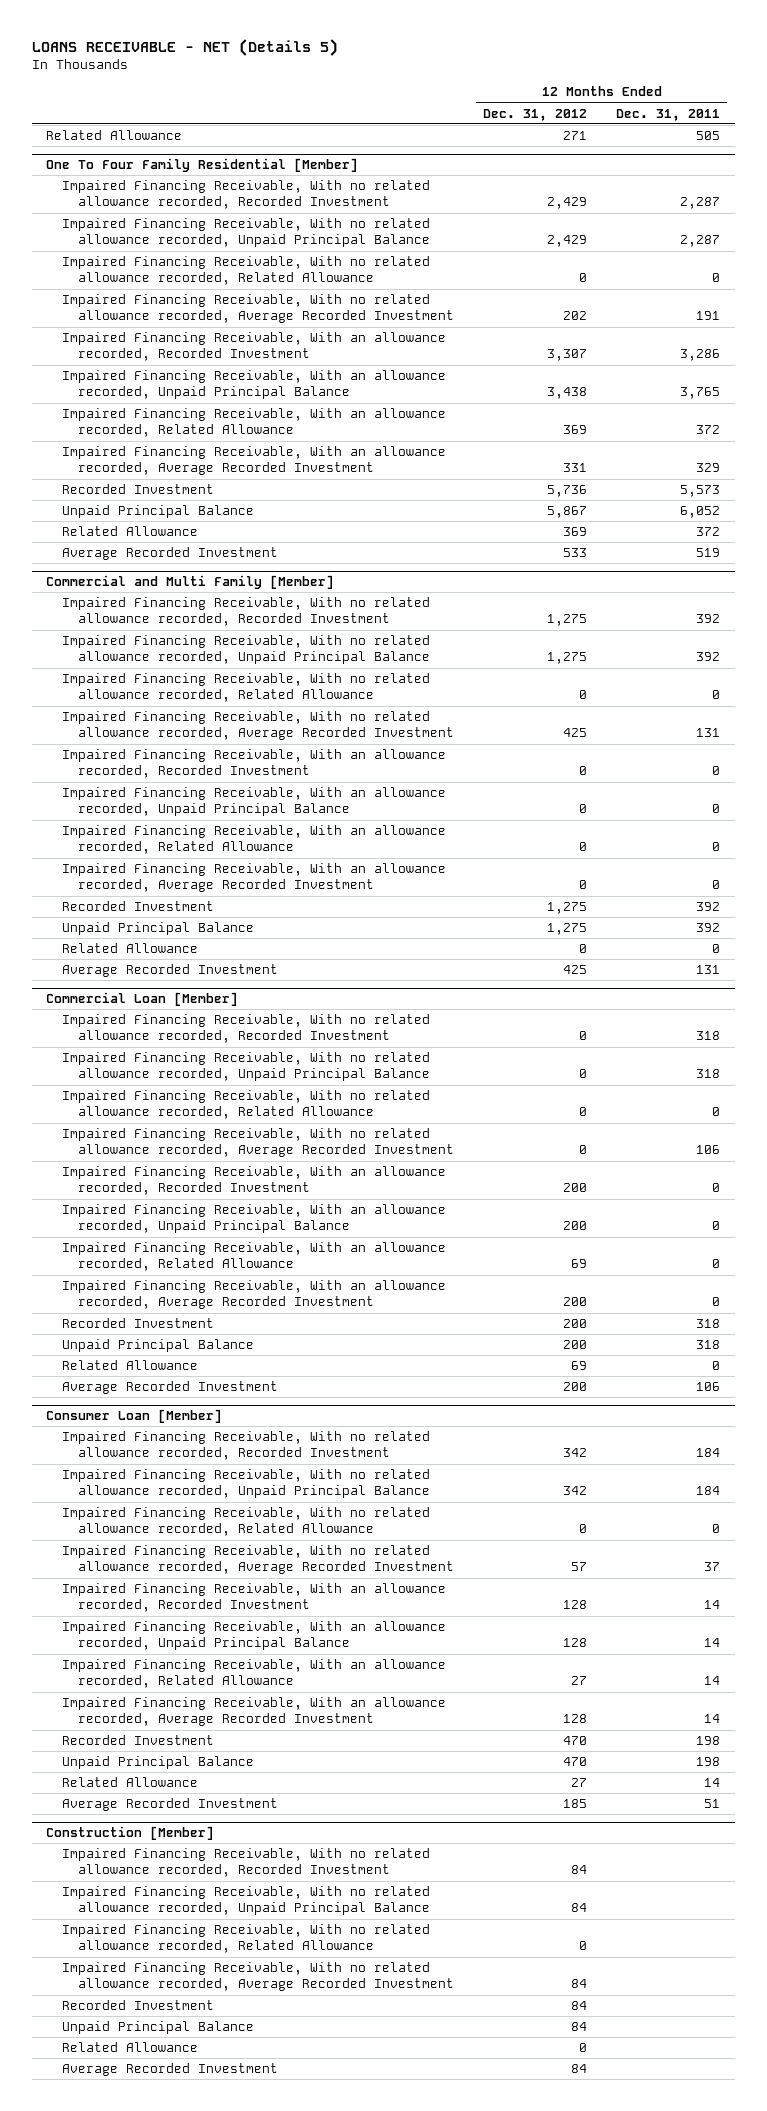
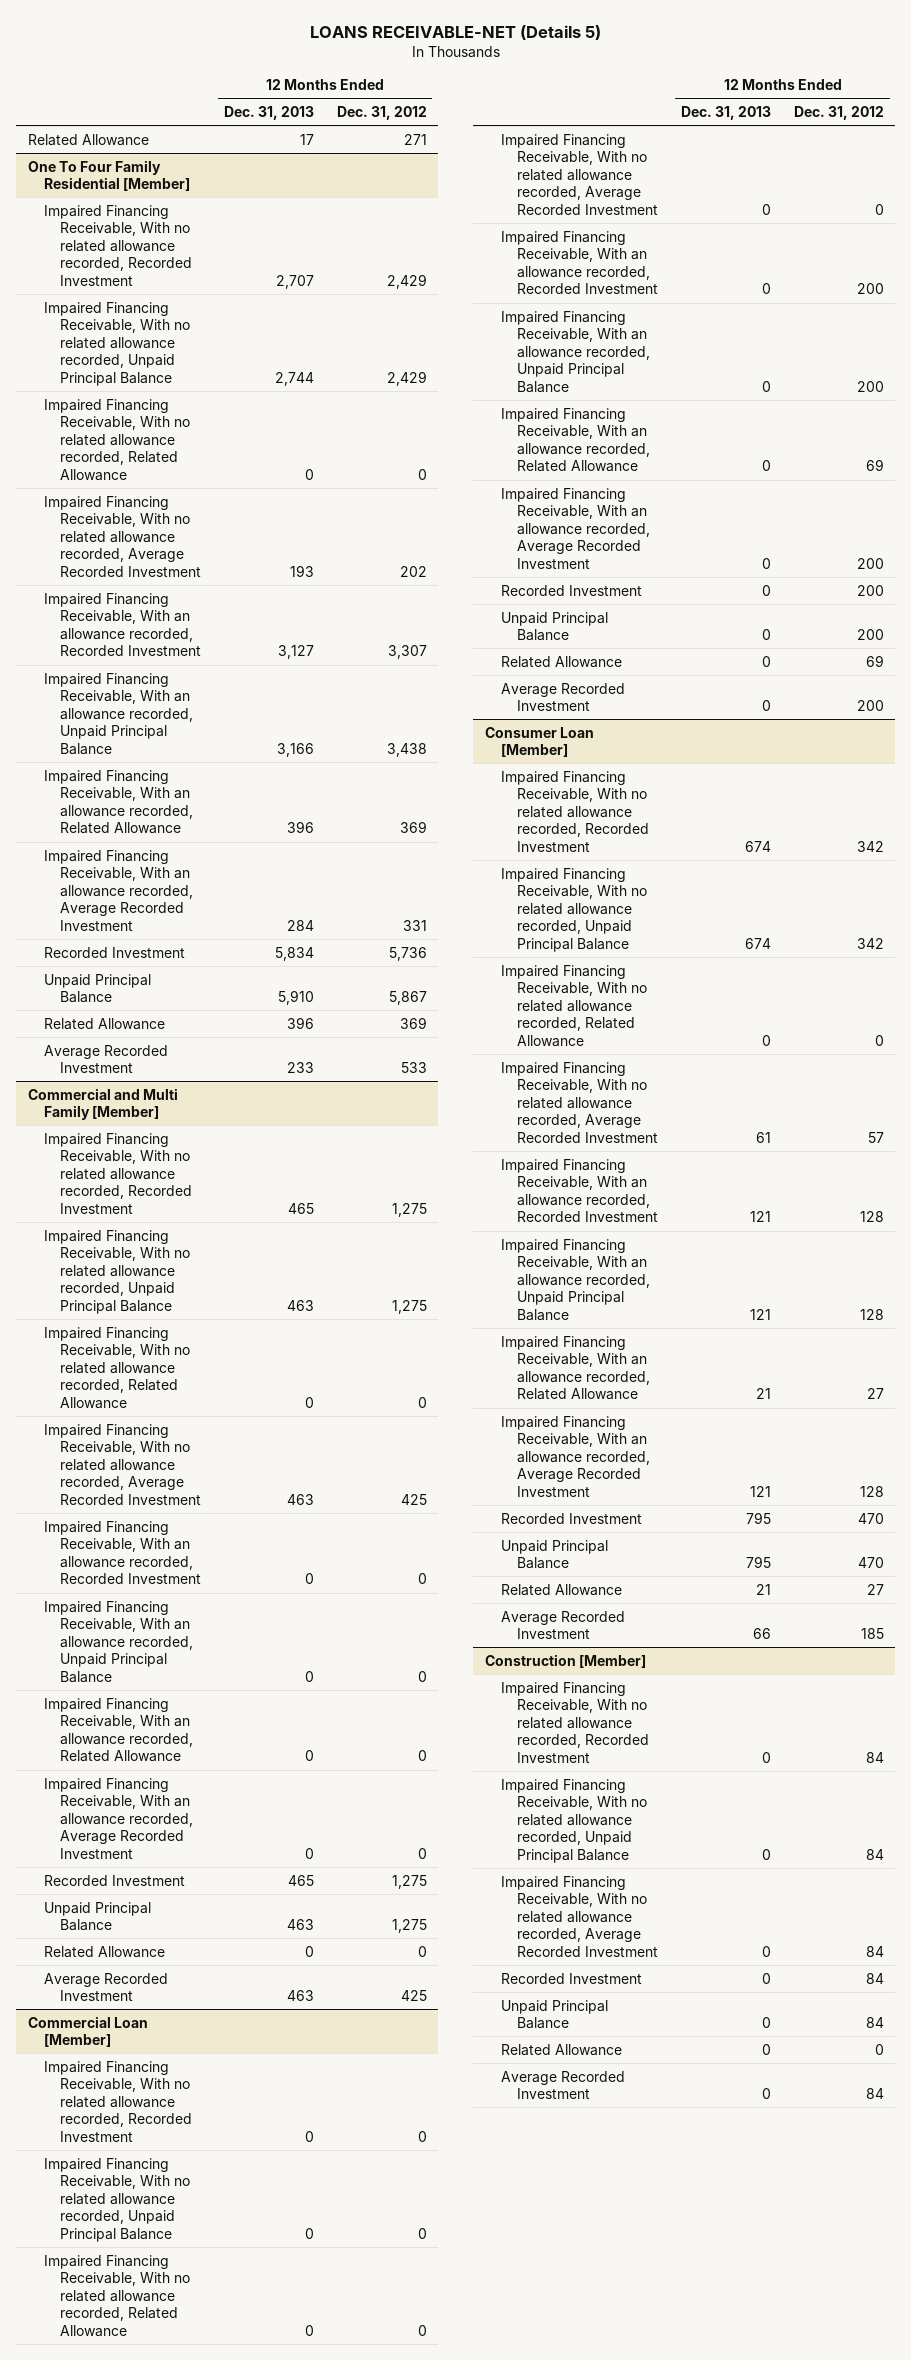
[32,38,339,56] LOANS RECEIVABLE - NET (Details 5) -> [309,25,601,41] LOANS RECEIVABLE-NET (Details 5)
[616,108,721,121] Dec. 31, 2011 -> none
none -> [224,106,315,121] Dec. 31, 2013
[62,1924,431,1954] Impaired Financing Receivable, With no related allowance recorded, Related Allowance -> none

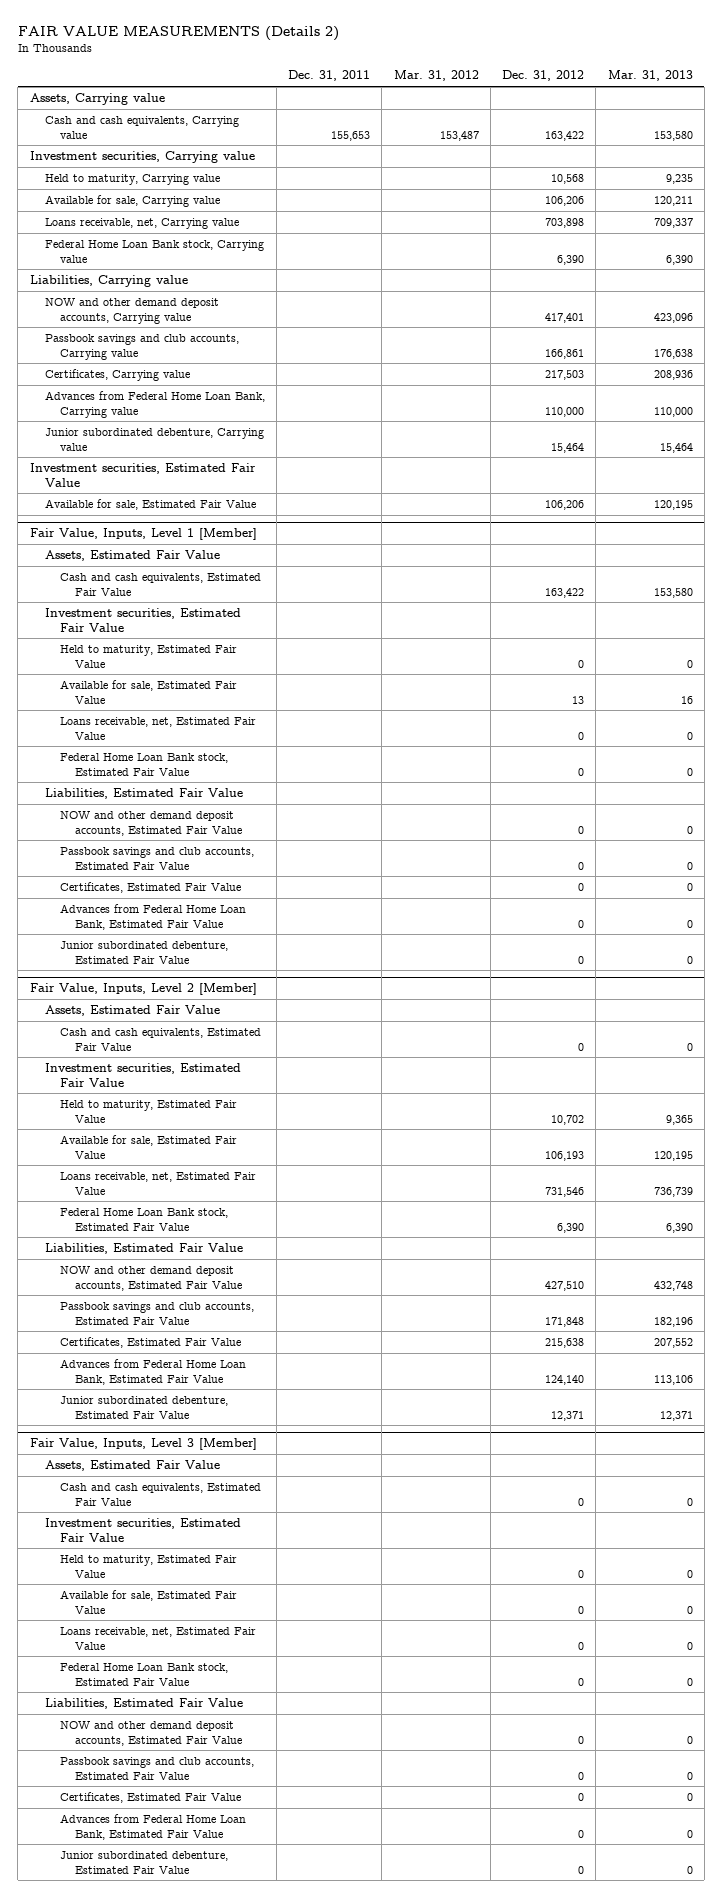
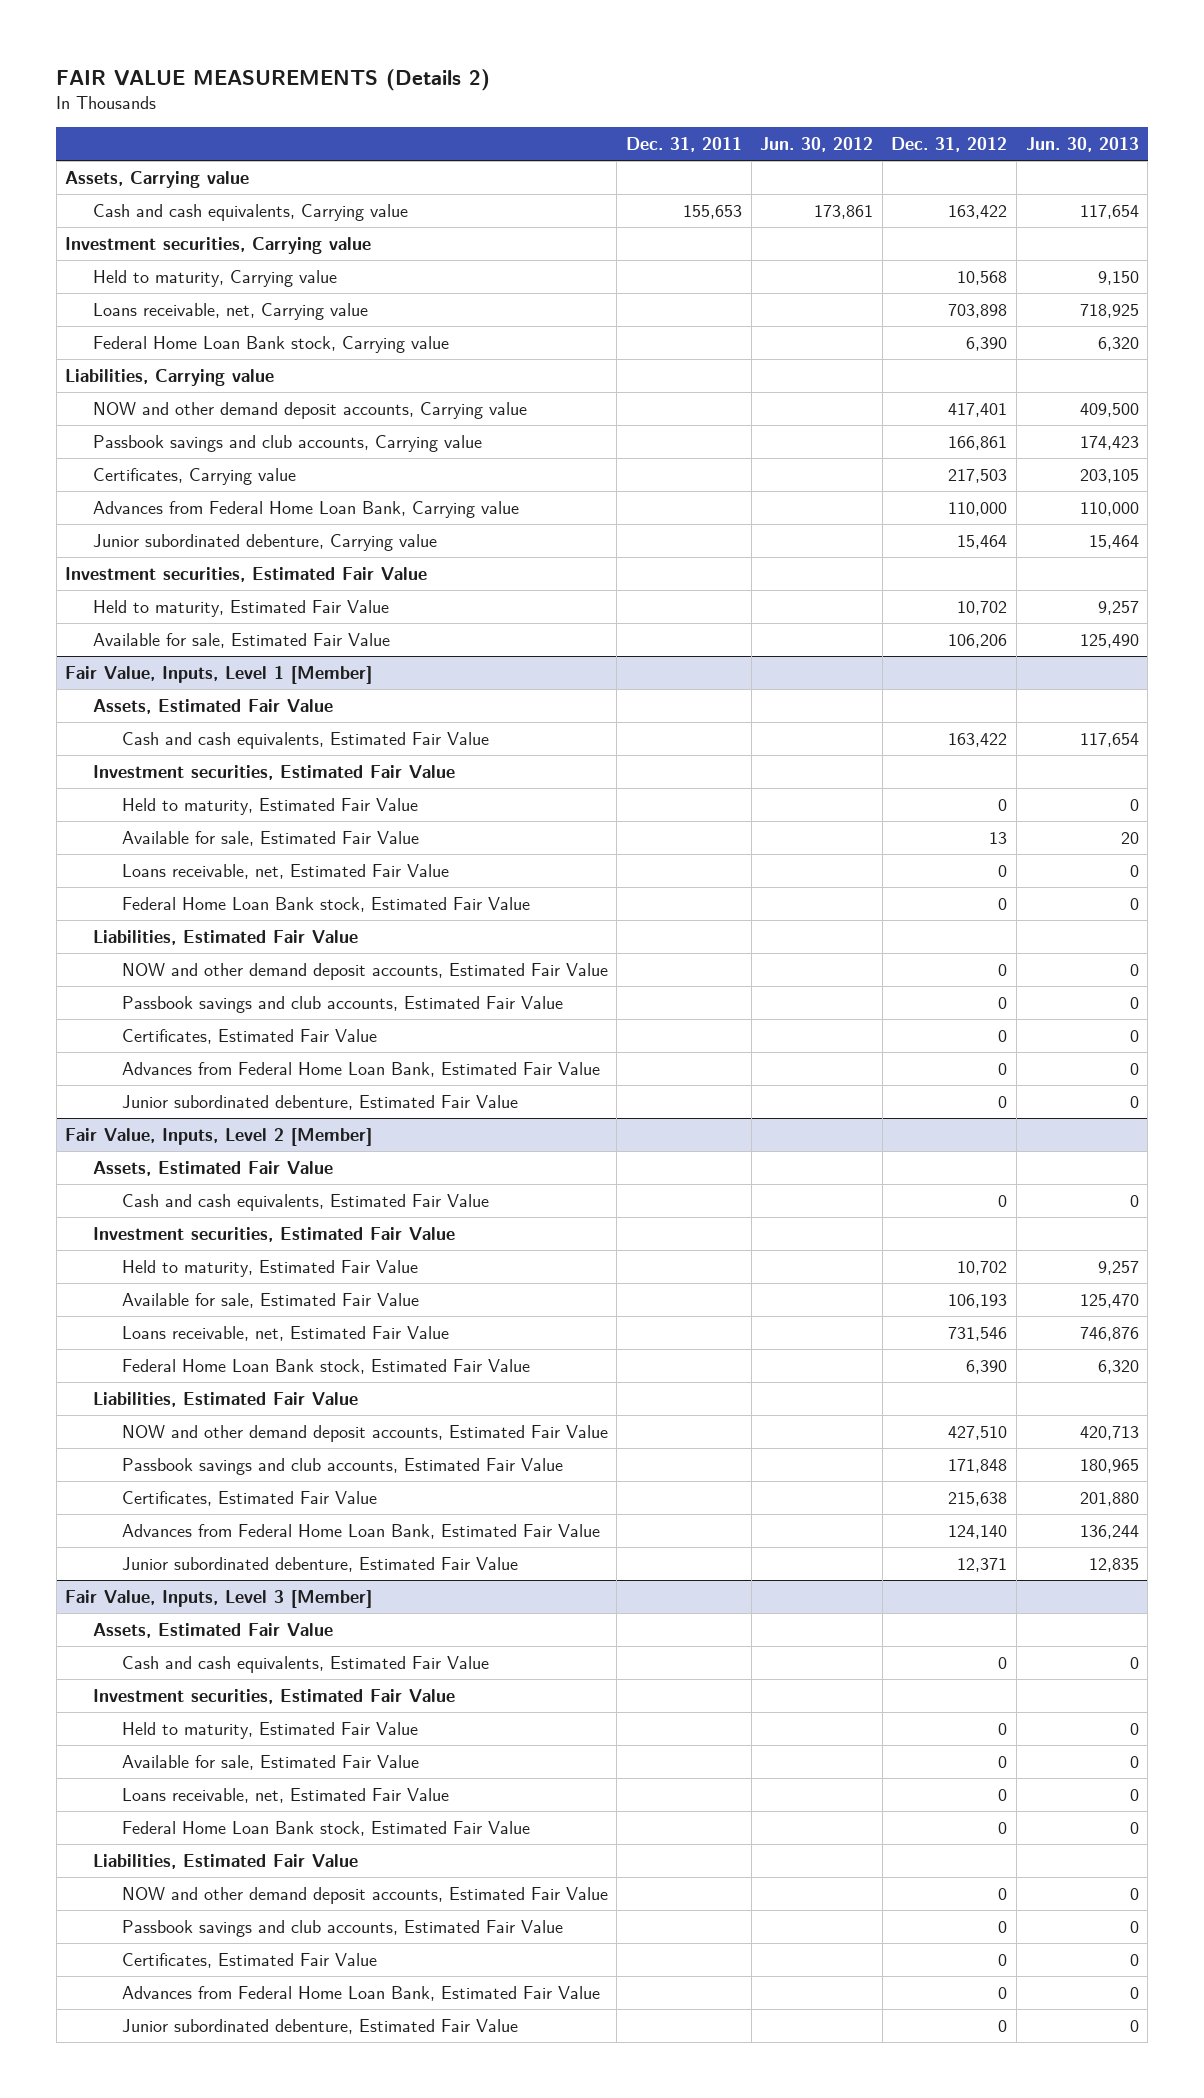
[393,70,479,82] Mar. 31, 2012 -> none
[607,70,693,82] Mar. 31, 2013 -> none
none -> [760,137,874,153] Jun. 30, 2012
none -> [1025,137,1139,153] Jun. 30, 2013
[44,194,220,207] Available for sale, Carrying value -> none
none -> [93,599,390,617] Held to maturity, Estimated Fair Value

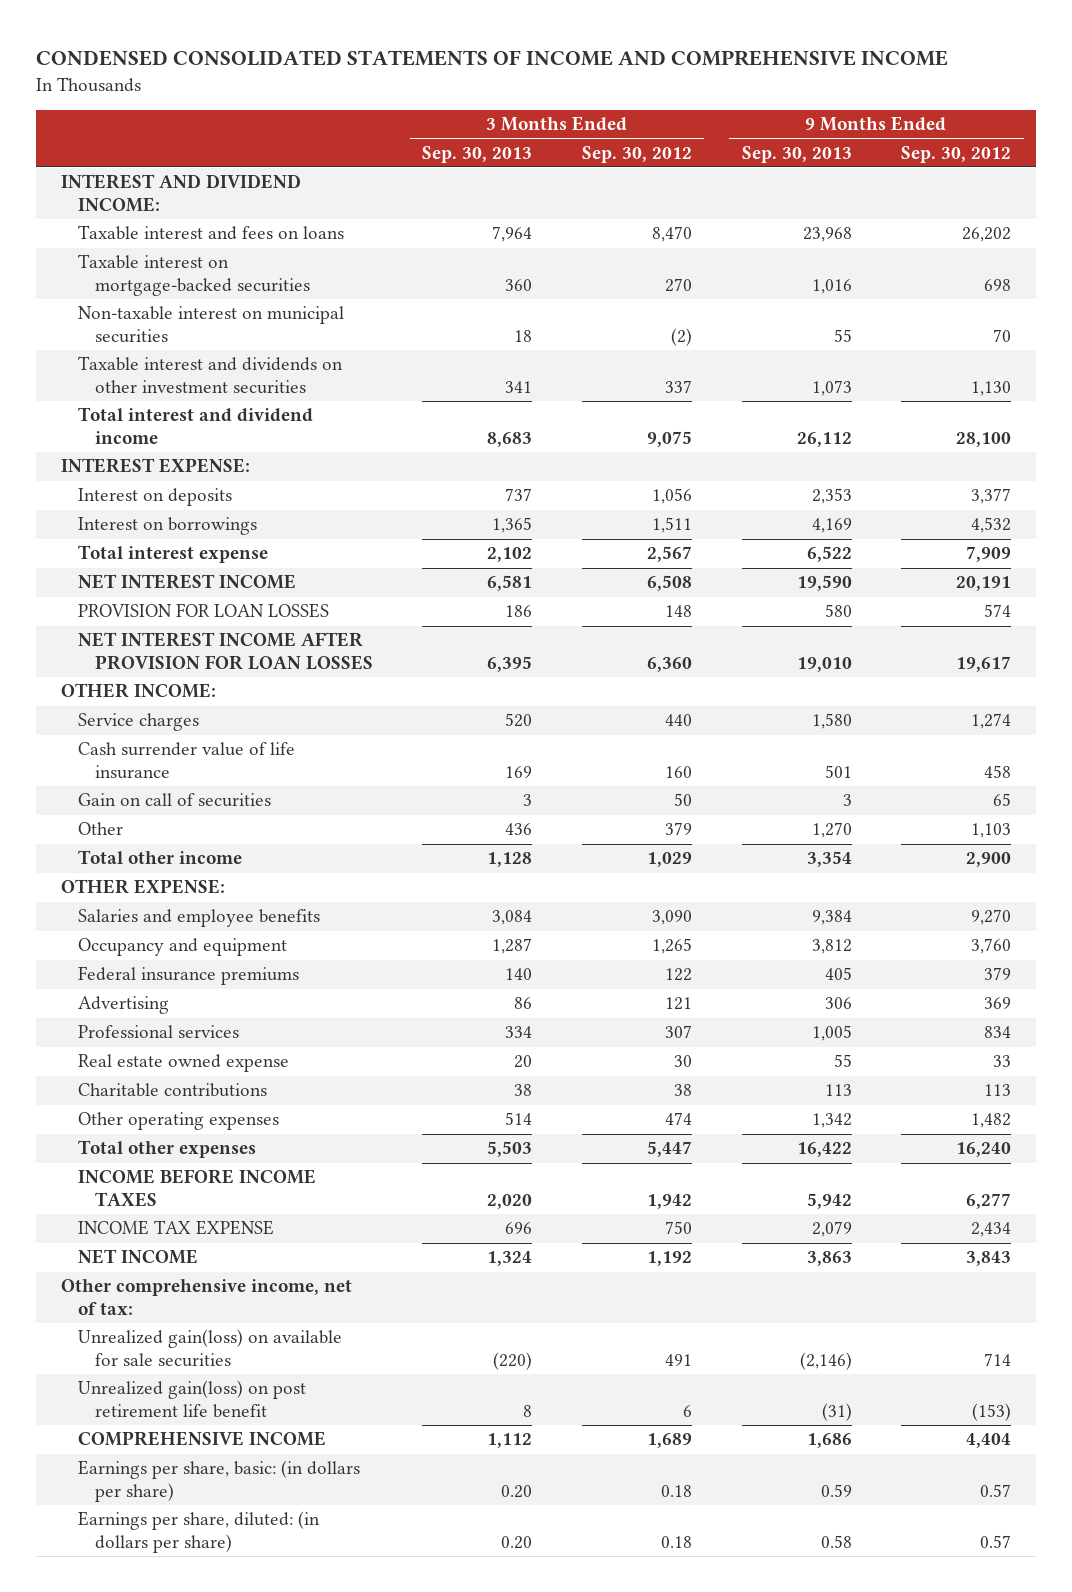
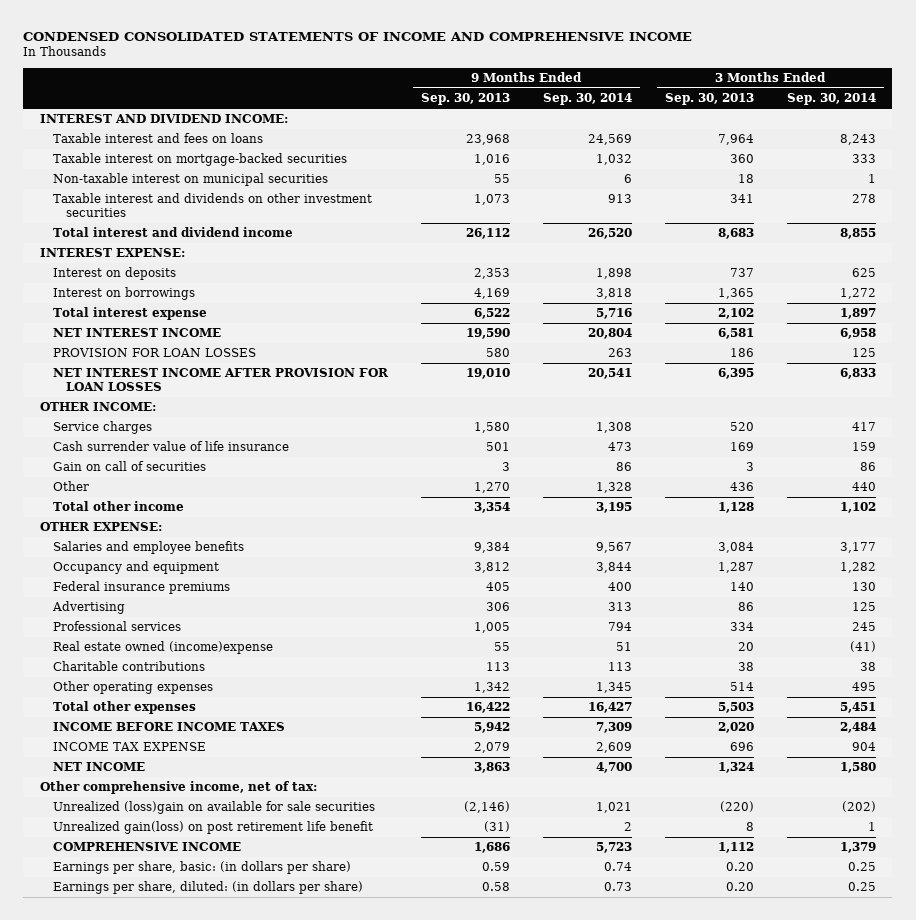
[581,145,692,163] Sep. 30, 2012 -> none
[901,145,1012,163] Sep. 30, 2012 -> none
none -> [542,93,632,106] Sep. 30, 2014
none -> [786,93,876,106] Sep. 30, 2014
[77,1054,289,1073] Real estate owned expense -> [52,641,273,655] Real estate owned (income)expense
[77,1329,342,1368] Unrealized gain(loss) on available for sale securities -> [52,801,375,815] Unrealized (loss)gain on available for sale securities

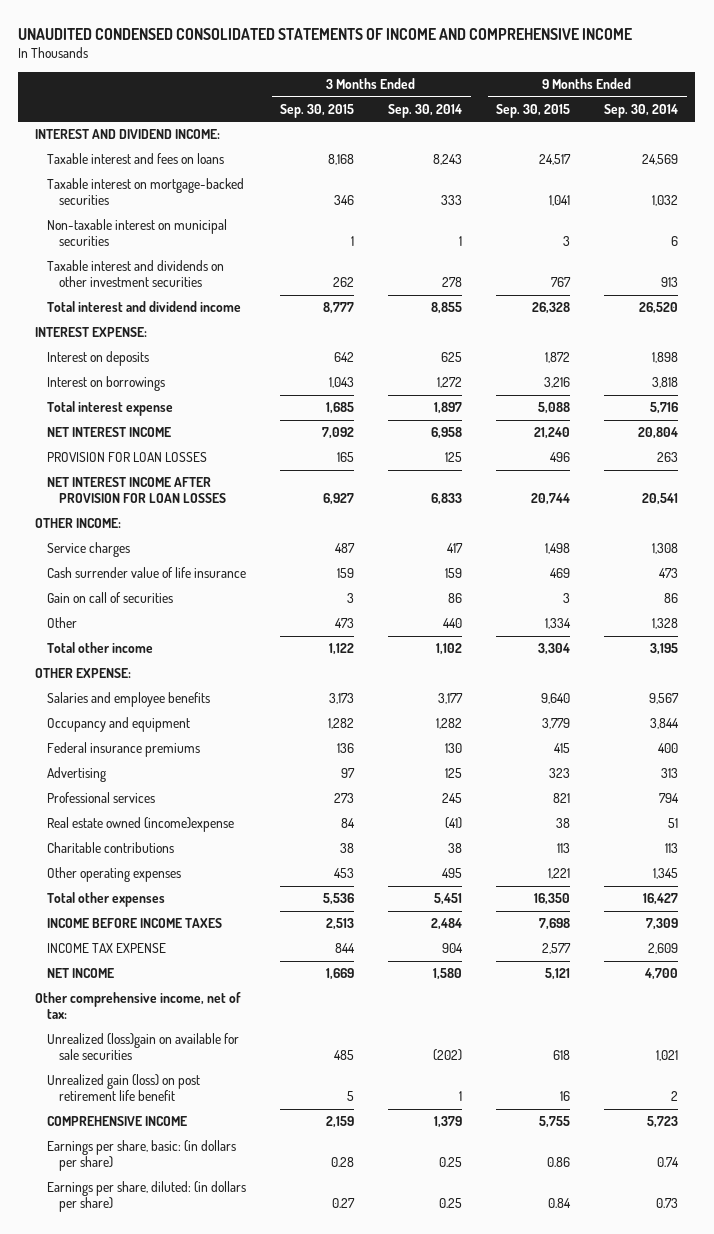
[23,32,693,42] CONDENSED CONSOLIDATED STATEMENTS OF INCOME AND COMPREHENSIVE INCOME -> [18,27,633,40] UNAUDITED CONDENSED CONSOLIDATED STATEMENTS OF INCOME AND COMPREHENSIVE INCOME
[420,93,510,106] Sep. 30, 2013 -> none
[664,93,754,106] Sep. 30, 2013 -> none
none -> [280,103,355,118] Sep. 30, 2015
none -> [496,103,571,118] Sep. 30, 2015
[52,821,373,835] Unrealized gain(loss) on post retirement life benefit -> [47,1074,201,1102] Unrealized gain (loss) on post retirement life benefit

